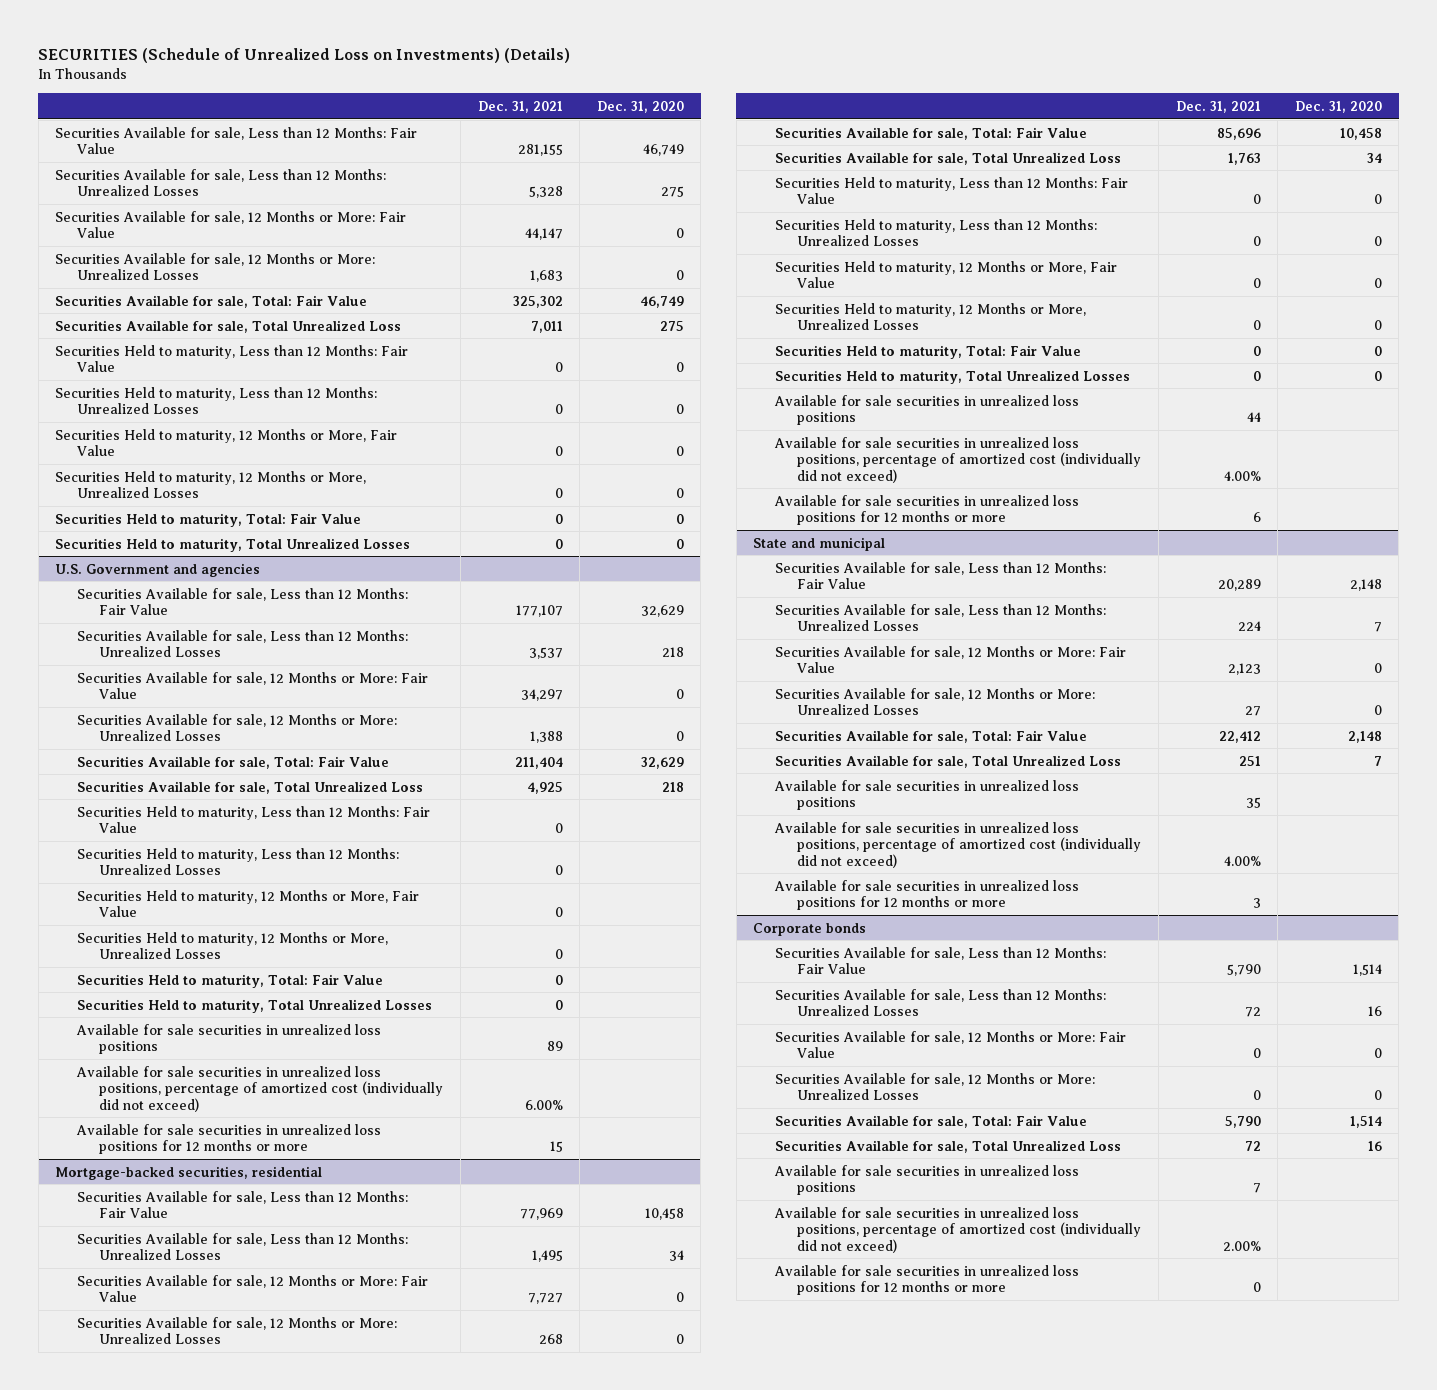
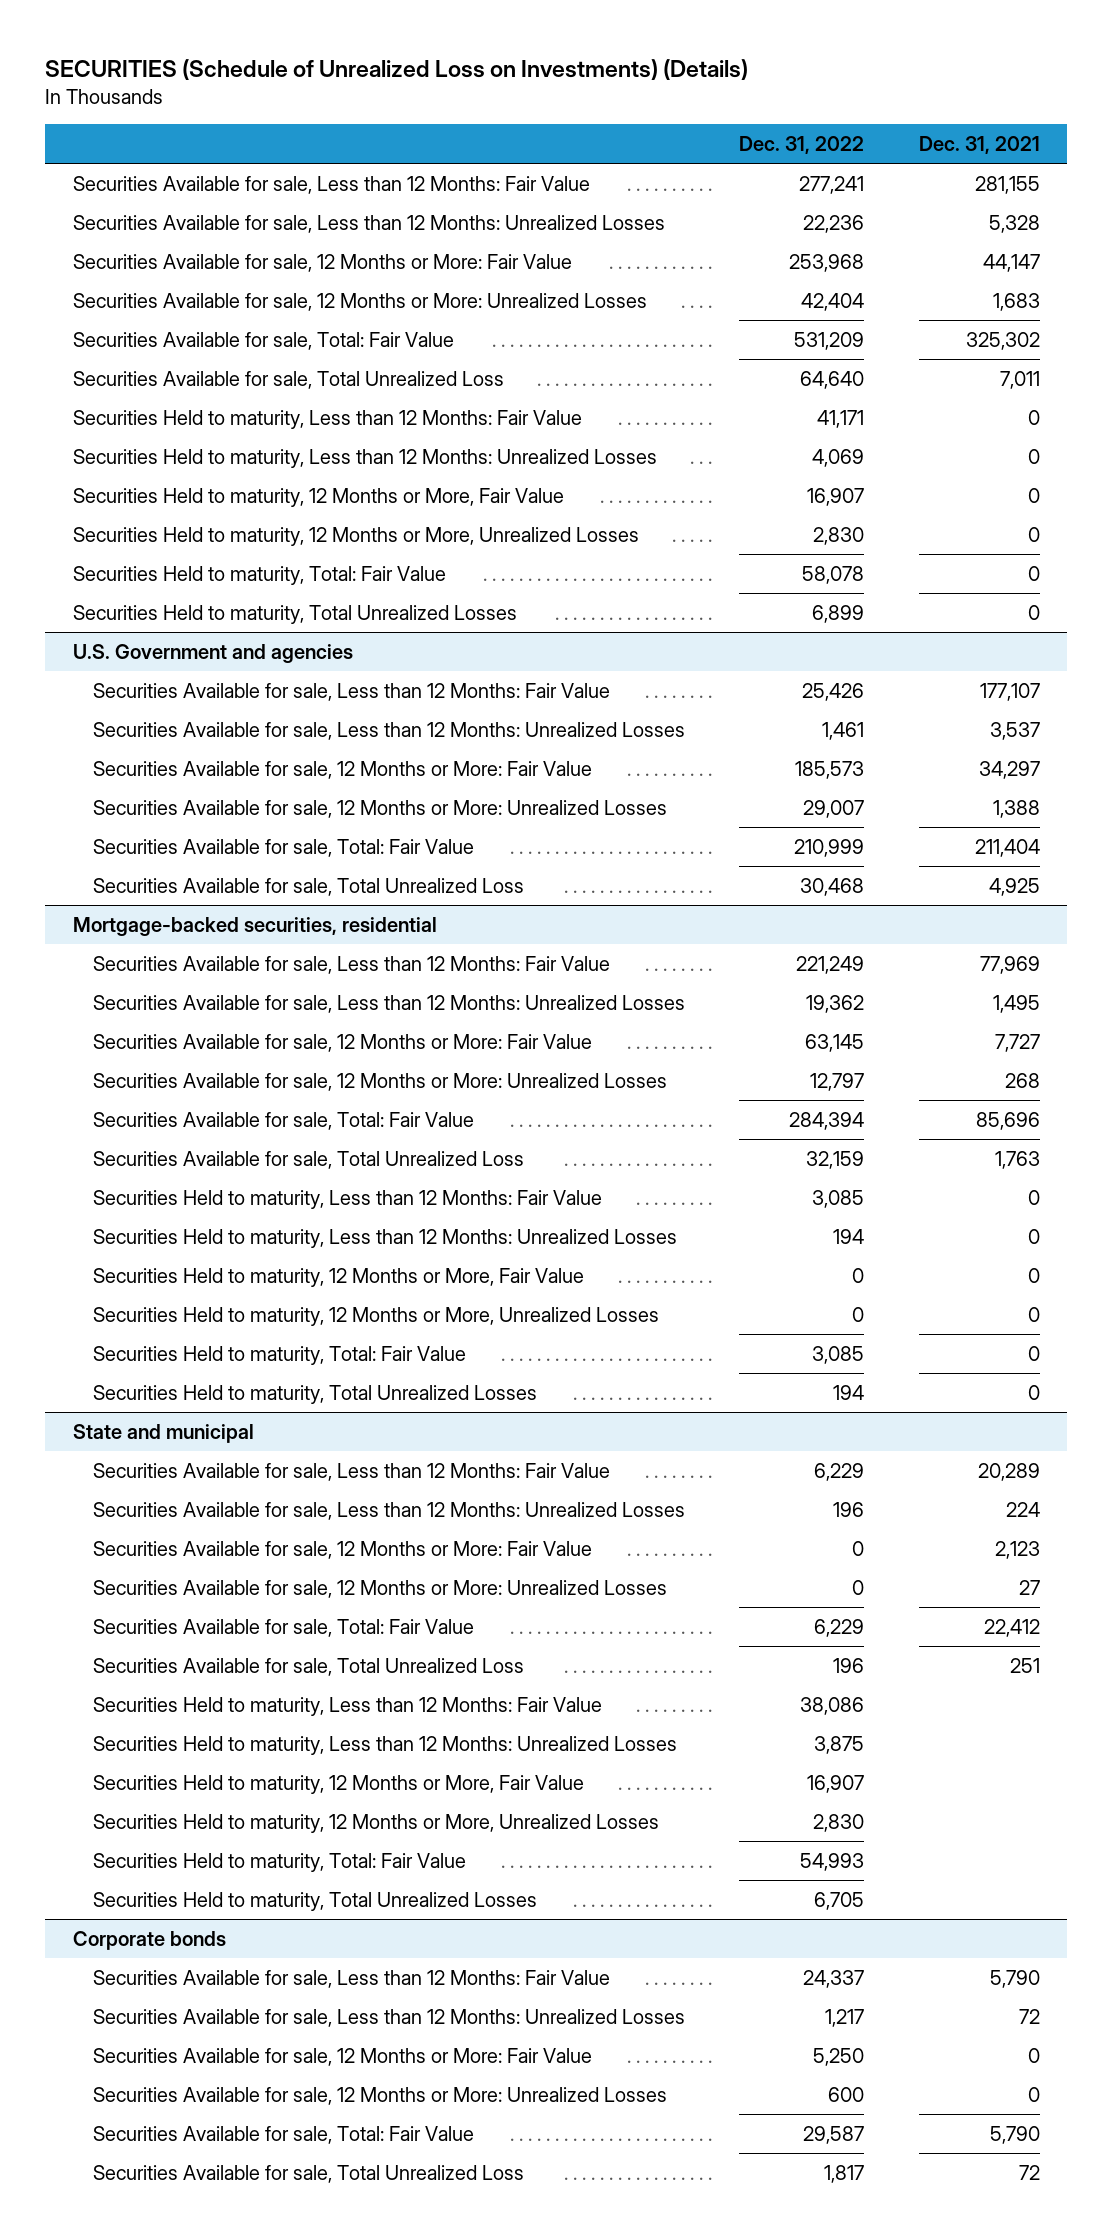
[596,100,684,113] Dec. 31, 2020 -> none
none -> [739,135,865,154] Dec. 31, 2022
[77,805,431,834] Securities Held to maturity, Less than 12 Months: Fair Value -> none
[77,847,400,876] Securities Held to maturity, Less than 12 Months: Unrealized Losses -> none
[77,889,420,918] Securities Held to maturity, 12 Months or More, Fair Value -> none
[77,931,389,960] Securities Held to maturity, 12 Months or More, Unrealized Losses -> none
[77,973,384,988] Securities Held to maturity, Total: Fair Value -> none
[77,998,433,1013] Securities Held to maturity, Total Unrealized Losses -> none
[76,1023,382,1055] Available for sale securities in unrealized loss positions -> none
[76,1065,444,1112] Available for sale securities in unrealized loss positions, percentage of amortized cost (individually did not exceed) -> none
[76,1123,382,1155] Available for sale securities in unrealized loss positions for 12 months or more -> none
[774,394,1080,426] Available for sale securities in unrealized loss positions -> none
[774,436,1142,483] Available for sale securities in unrealized loss positions, percentage of amortized cost (individually did not exceed) -> none
[774,494,1080,526] Available for sale securities in unrealized loss positions for 12 months or more -> none
[774,779,1080,811] Available for sale securities in unrealized loss positions -> none
[774,821,1142,868] Available for sale securities in unrealized loss positions, percentage of amortized cost (individually did not exceed) -> none
[774,879,1080,911] Available for sale securities in unrealized loss positions for 12 months or more -> none
none -> [92,1697,602,1717] Securities Held to maturity, Less than 12 Months: Fair Value
none -> [92,1736,677,1756] Securities Held to maturity, Less than 12 Months: Unrealized Losses
none -> [92,1775,584,1795] Securities Held to maturity, 12 Months or More, Fair Value
none -> [92,1814,659,1834] Securities Held to maturity, 12 Months or More, Unrealized Losses
none -> [92,1853,466,1873] Securities Held to maturity, Total: Fair Value
none -> [92,1892,537,1912] Securities Held to maturity, Total Unrealized Losses
[774,1164,1080,1196] Available for sale securities in unrealized loss positions -> none
[774,1206,1142,1253] Available for sale securities in unrealized loss positions, percentage of amortized cost (individually did not exceed) -> none
[774,1264,1080,1296] Available for sale securities in unrealized loss positions for 12 months or more -> none

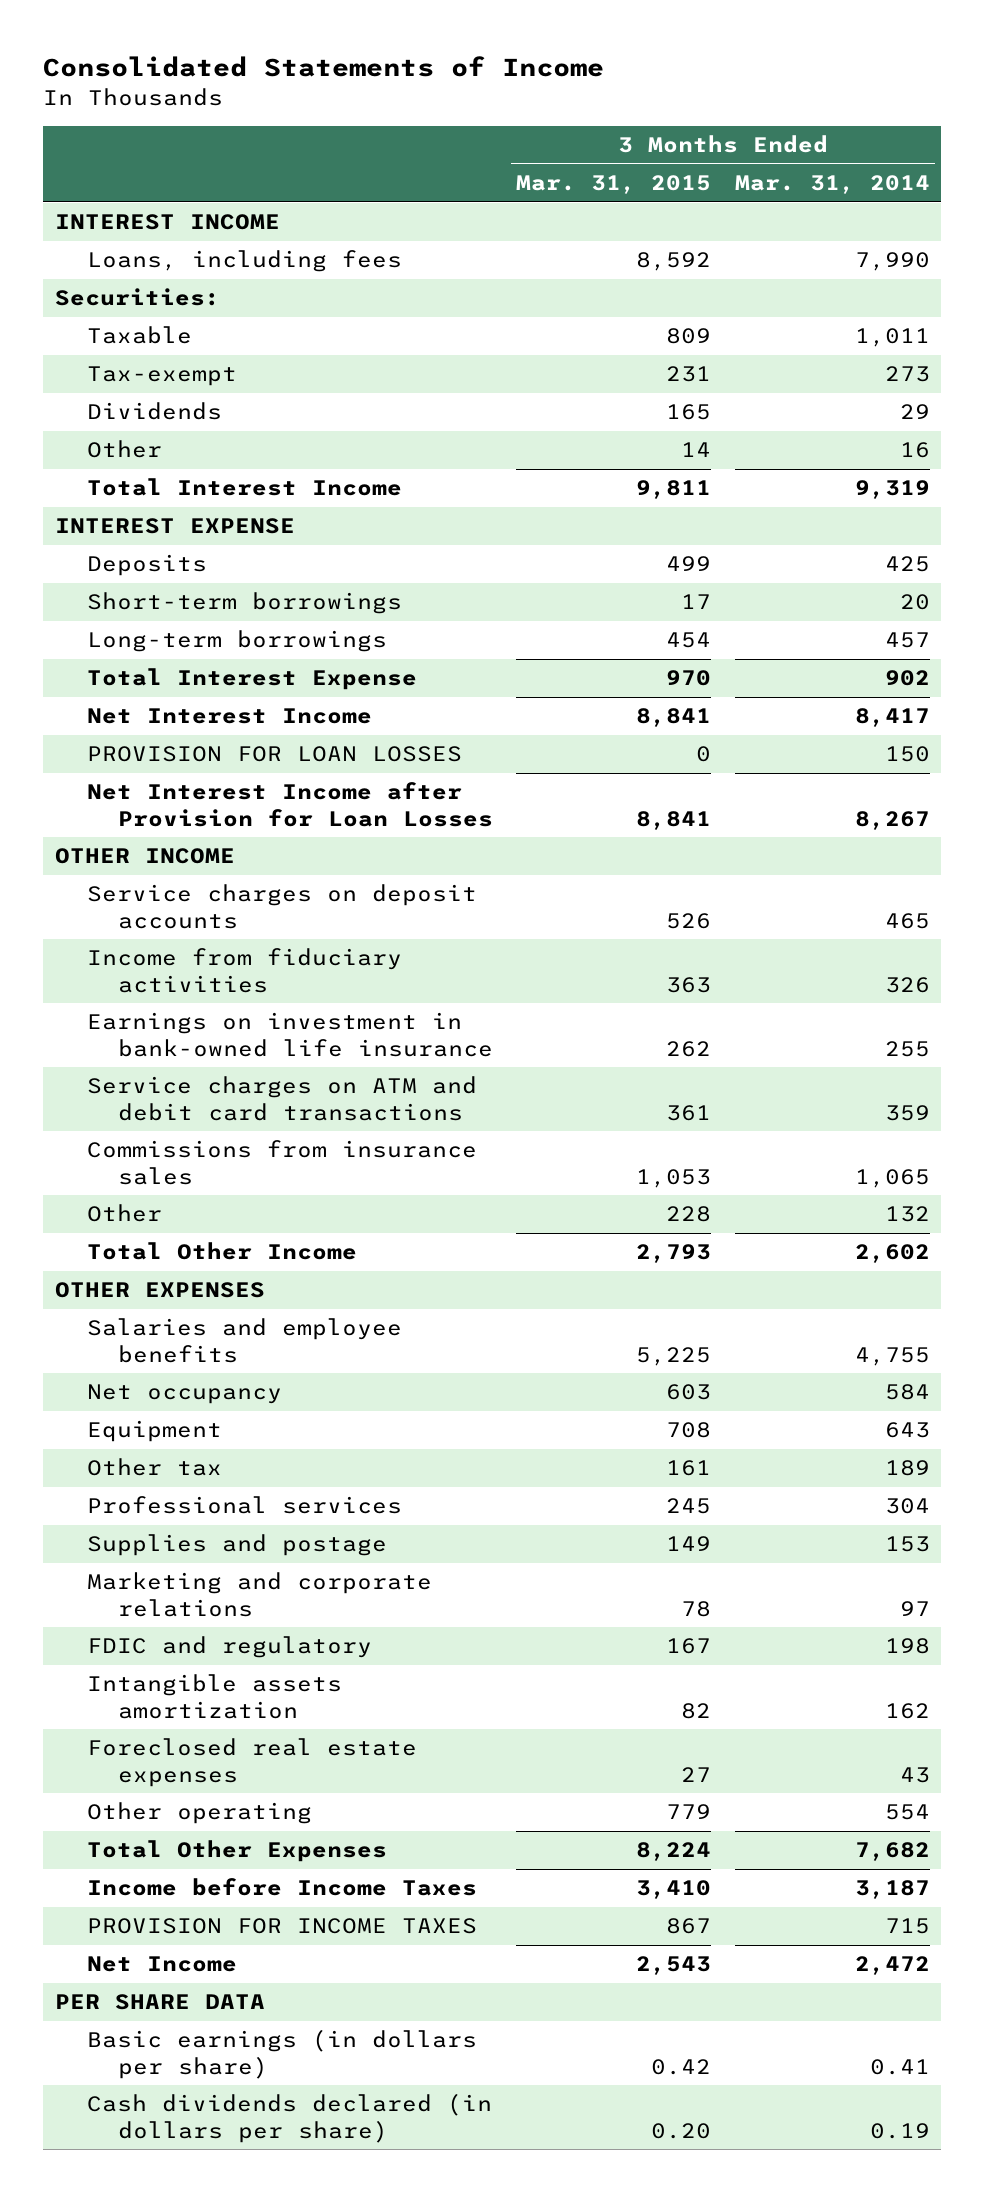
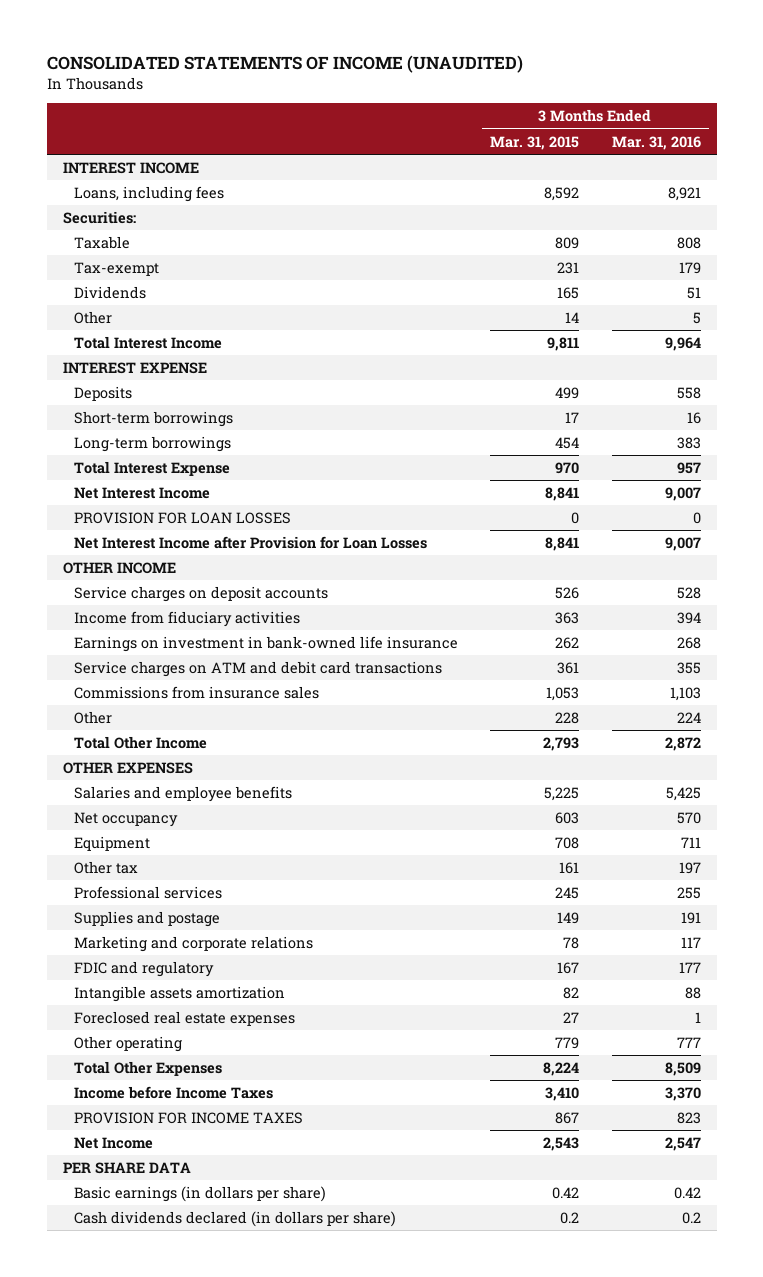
[43,56,605,78] Consolidated Statements of Income -> [46,55,523,74] CONSOLIDATED STATEMENTS OF INCOME (UNAUDITED)
[734,175,930,195] Mar. 31, 2014 -> none
none -> [611,135,701,150] Mar. 31, 2016
[651,2122,712,2139] 0.20 -> [560,1211,580,1224] 0.2

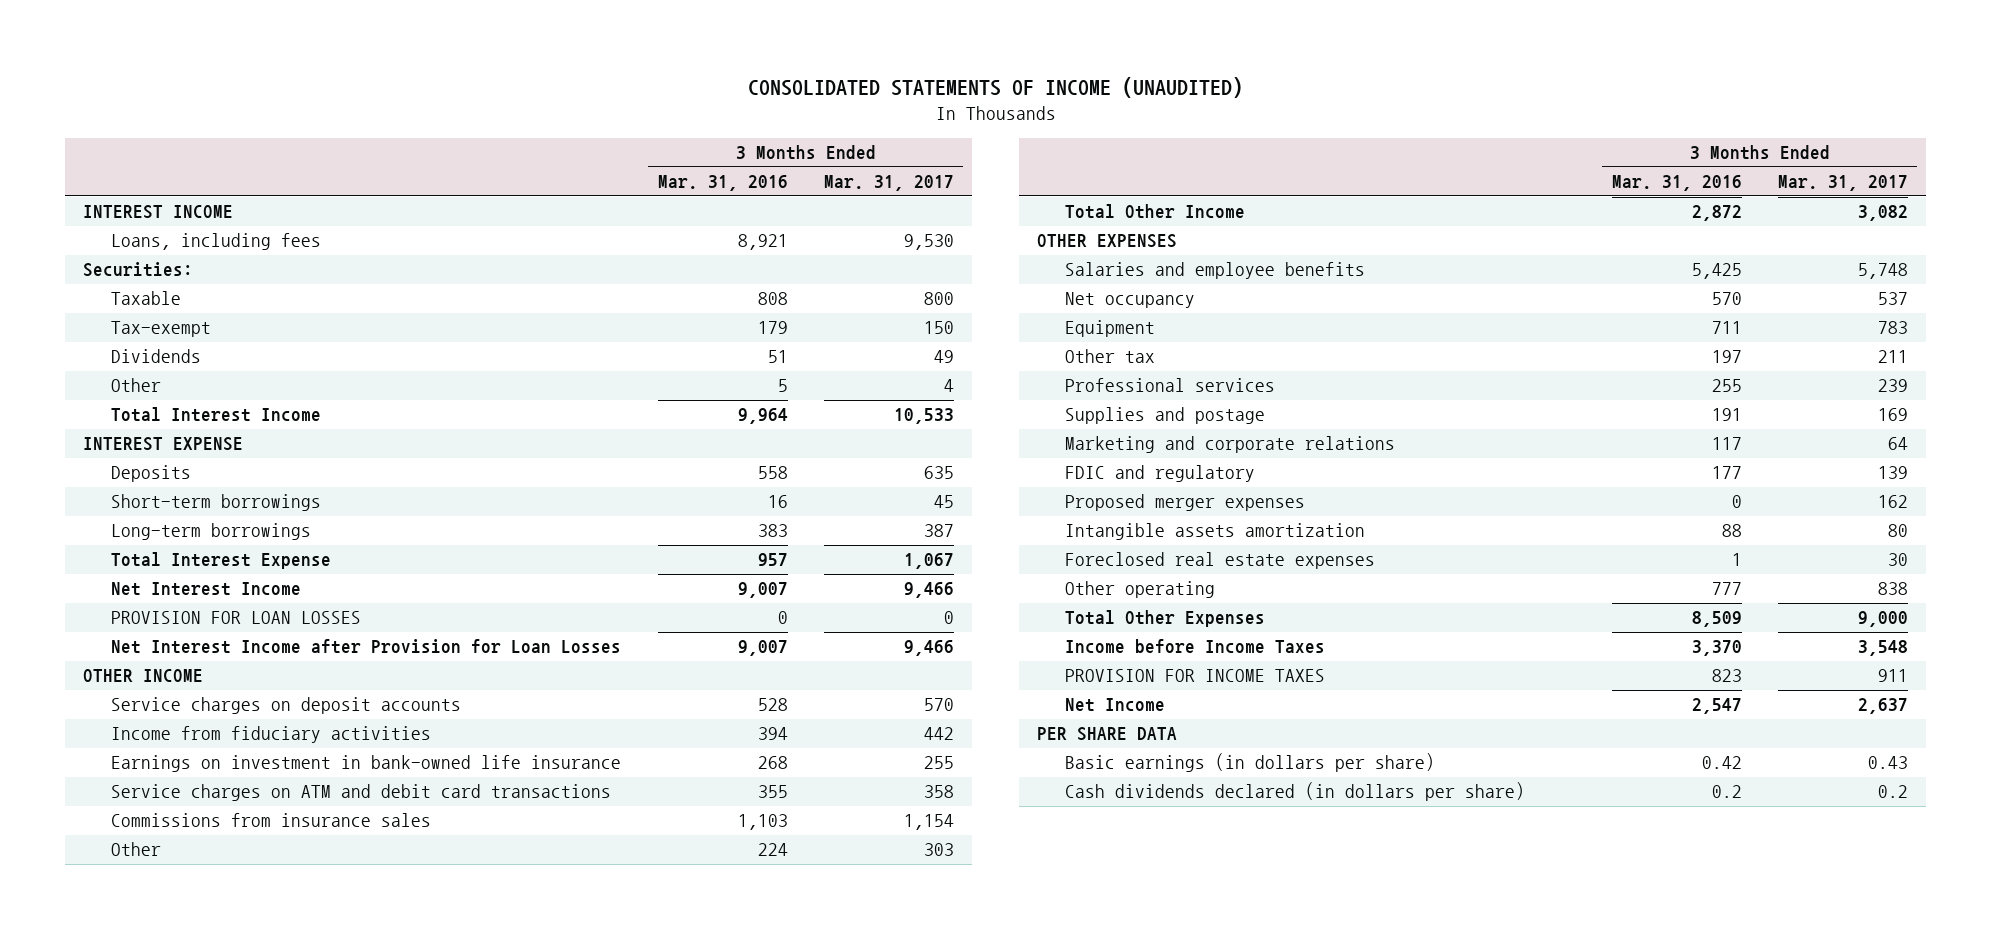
[490,135,580,150] Mar. 31, 2015 -> none
none -> [824,175,955,192] Mar. 31, 2017
none -> [1065,494,1306,512] Proposed merger expenses

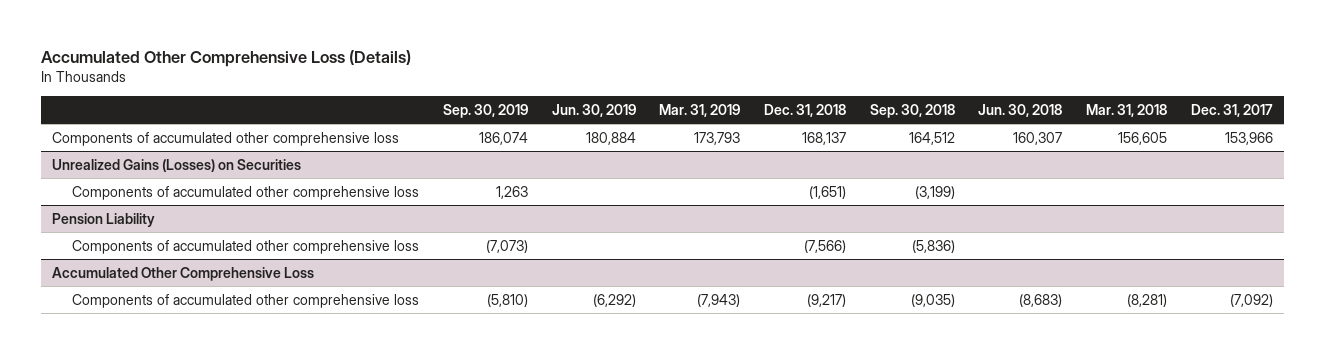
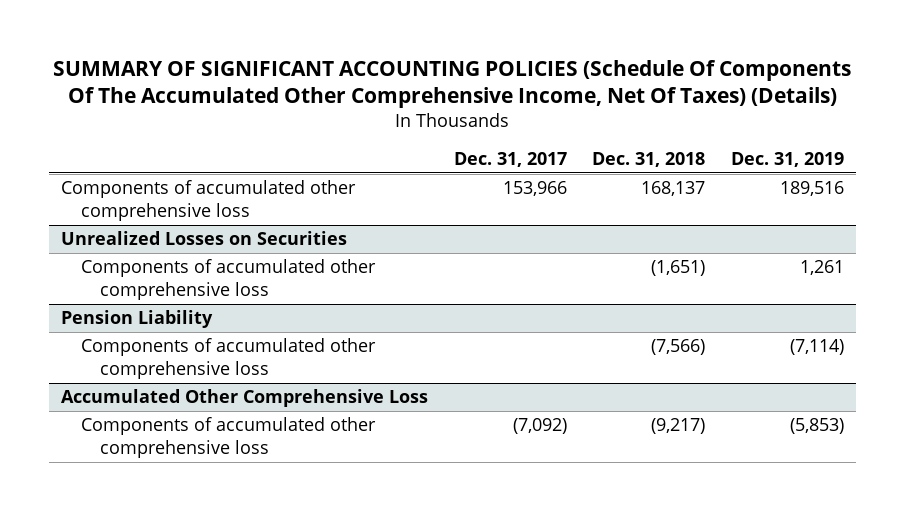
[40,49,411,67] Accumulated Other Comprehensive Loss (Details) -> [53,60,852,109] SUMMARY OF SIGNIFICANT ACCOUNTING POLICIES (Schedule Of Components Of The Accumulated Other Comprehensive Income, Net Of Taxes) (Details)
[443,103,529,118] Sep. 30, 2019 -> none
[551,103,636,117] Jun. 30, 2019 -> none
[659,103,741,117] Mar. 31, 2019 -> none
[869,103,955,118] Sep. 30, 2018 -> none
[978,103,1063,117] Jun. 30, 2018 -> none
[1085,103,1167,117] Mar. 31, 2018 -> none
none -> [730,151,844,167] Dec. 31, 2019
[52,158,302,172] Unrealized Gains (Losses) on Securities -> [61,231,348,246] Unrealized Losses on Securities

